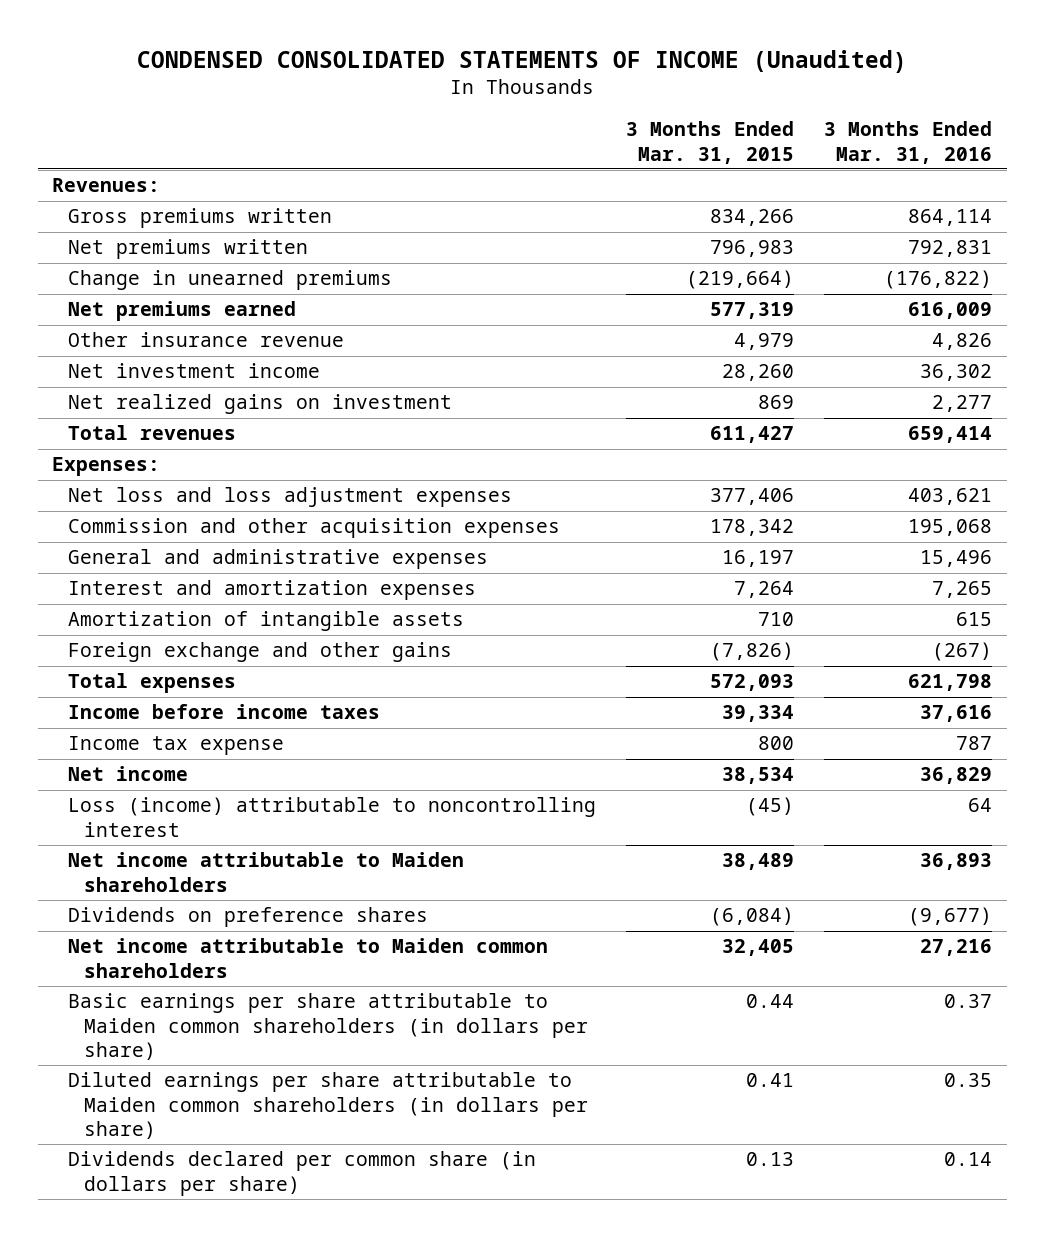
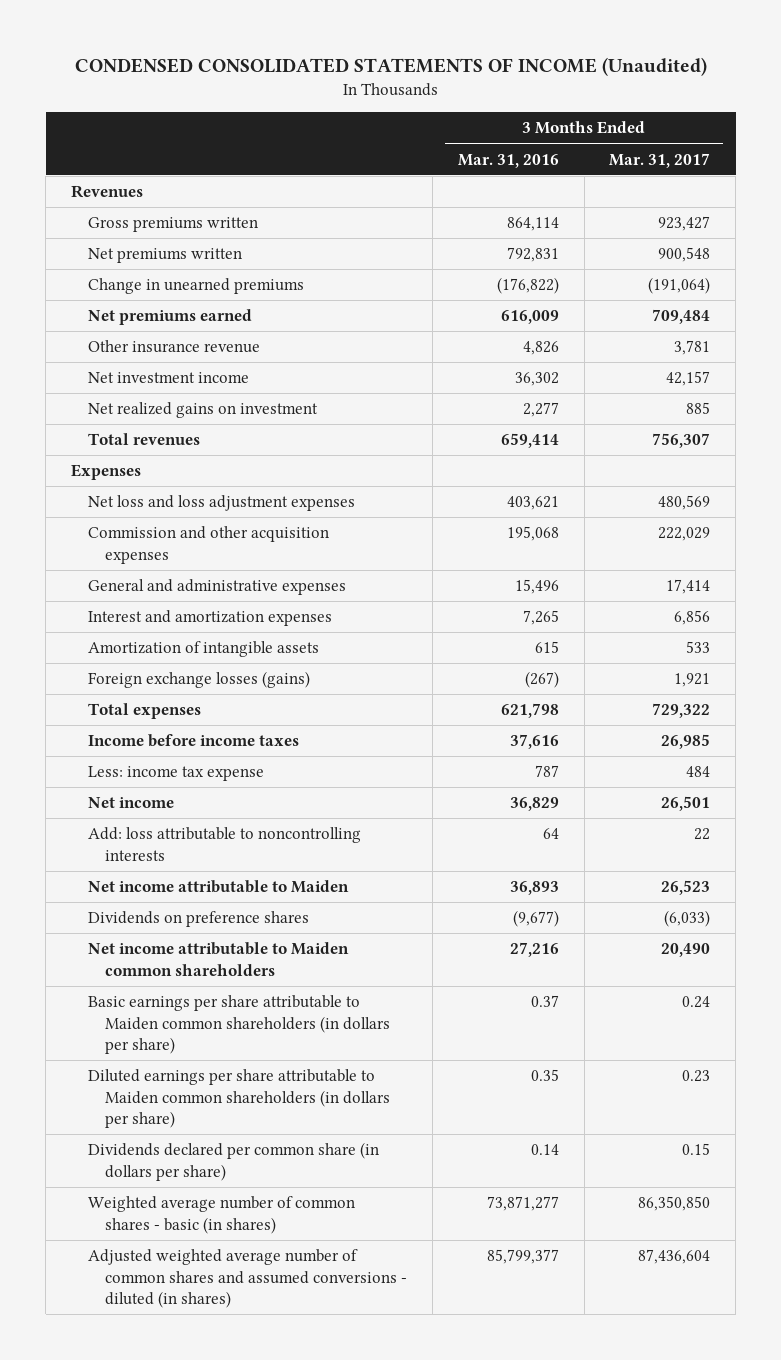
[625,121,794,164] 3 Months Ended Mar. 31, 2015 -> none
none -> [609,152,711,168] Mar. 31, 2017
[52,178,161,193] Revenues: -> [71,185,144,199] Revenues
[52,457,161,477] Expenses: -> [71,464,142,481] Expenses
[68,642,453,663] Foreign exchange and other gains -> [88,671,311,689] Foreign exchange losses (gains)
[68,736,285,756] Income tax expense -> [88,766,265,782] Less: income tax expense
[68,797,597,837] Loss (income) attributable to noncontrolling interest -> [88,827,362,861] Add: loss attributable to noncontrolling interests
[68,852,465,892] Net income attributable to Maiden shareholders -> [88,880,350,894] Net income attributable to Maiden
none -> [88,1196,356,1234] Weighted average number of common shares - basic (in shares)
none -> [88,1249,408,1308] Adjusted weighted average number of common shares and assumed conversions - diluted (in shares)

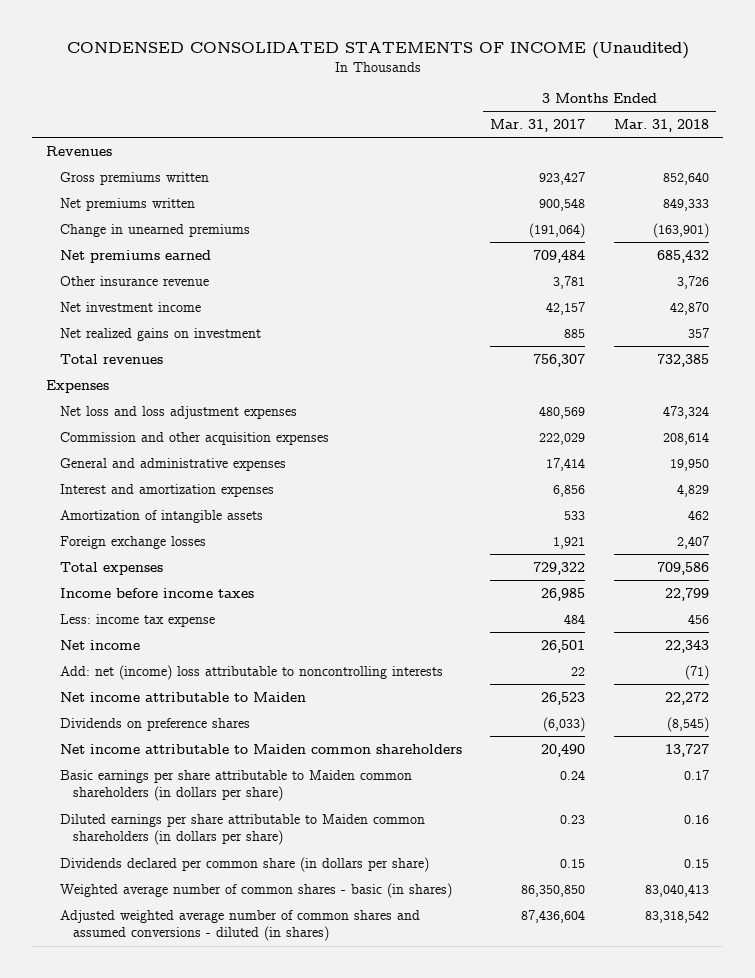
[457,153,559,168] Mar. 31, 2016 -> none
none -> [613,119,709,133] Mar. 31, 2018
[88,671,311,689] Foreign exchange losses (gains) -> [59,535,206,549] Foreign exchange losses
[88,827,362,861] Add: loss attributable to noncontrolling interests -> [59,664,443,680] Add: net (income) loss attributable to noncontrolling interests

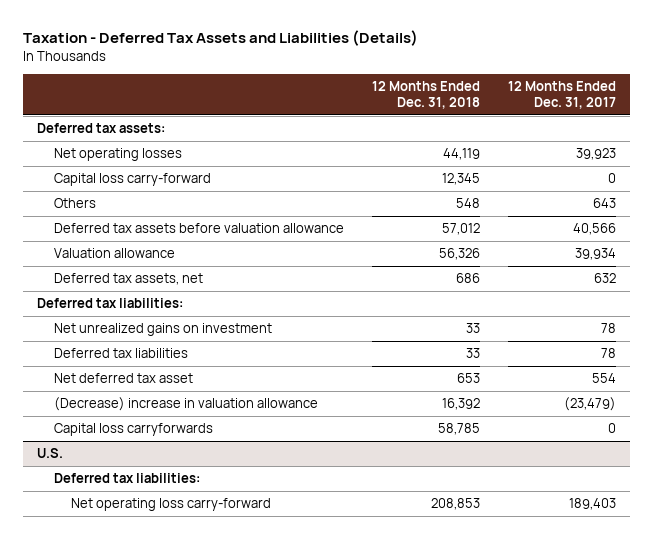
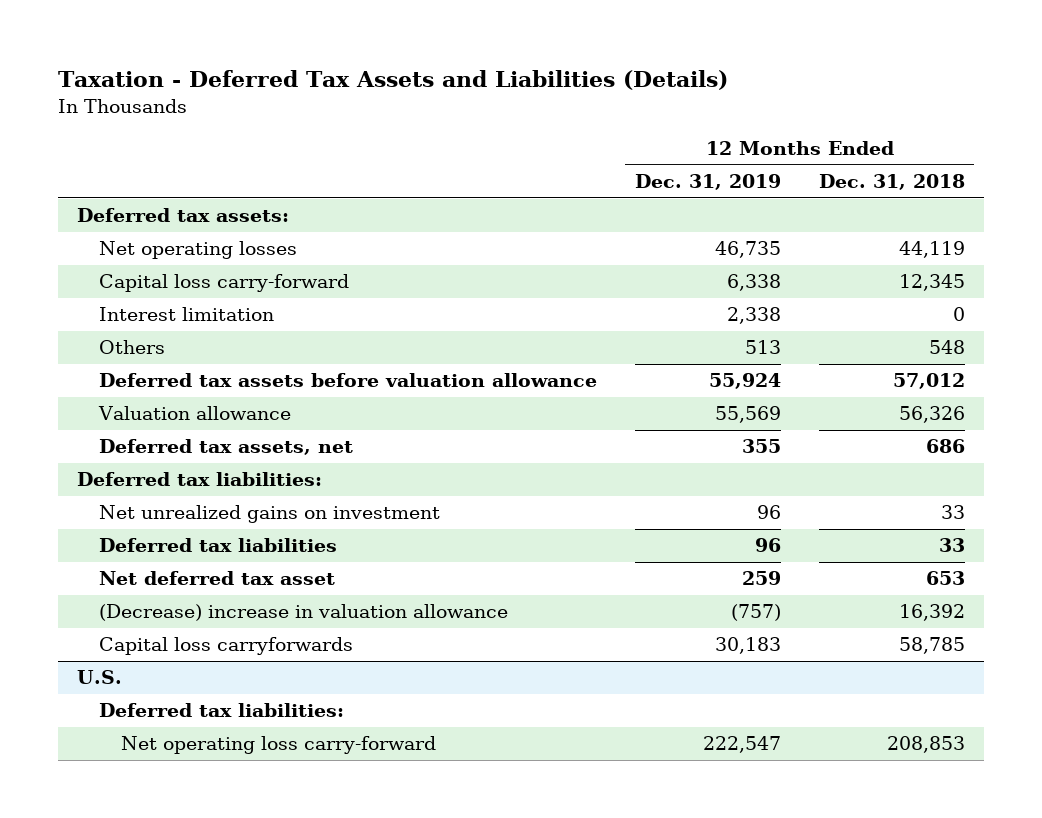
[507,81,616,110] 12 Months Ended Dec. 31, 2017 -> none
none -> [634,174,781,191] Dec. 31, 2019
none -> [98,307,274,322] Interest limitation

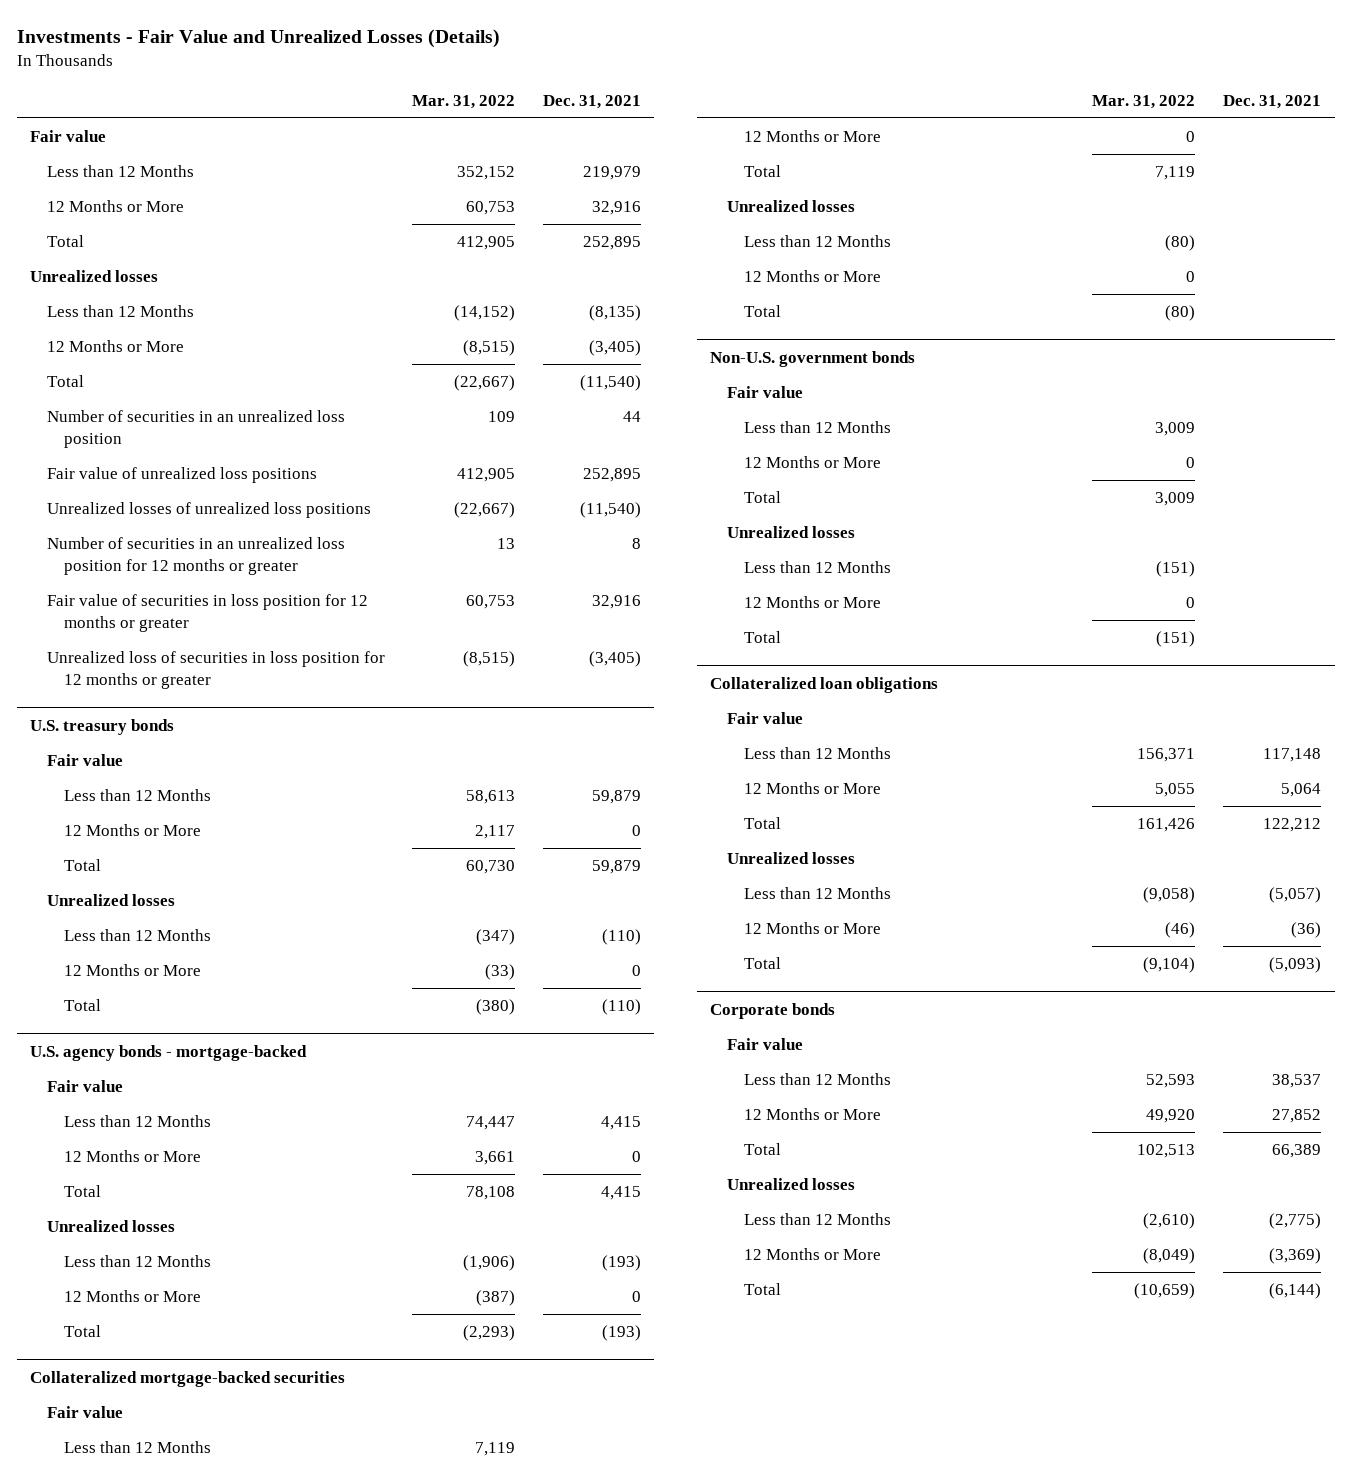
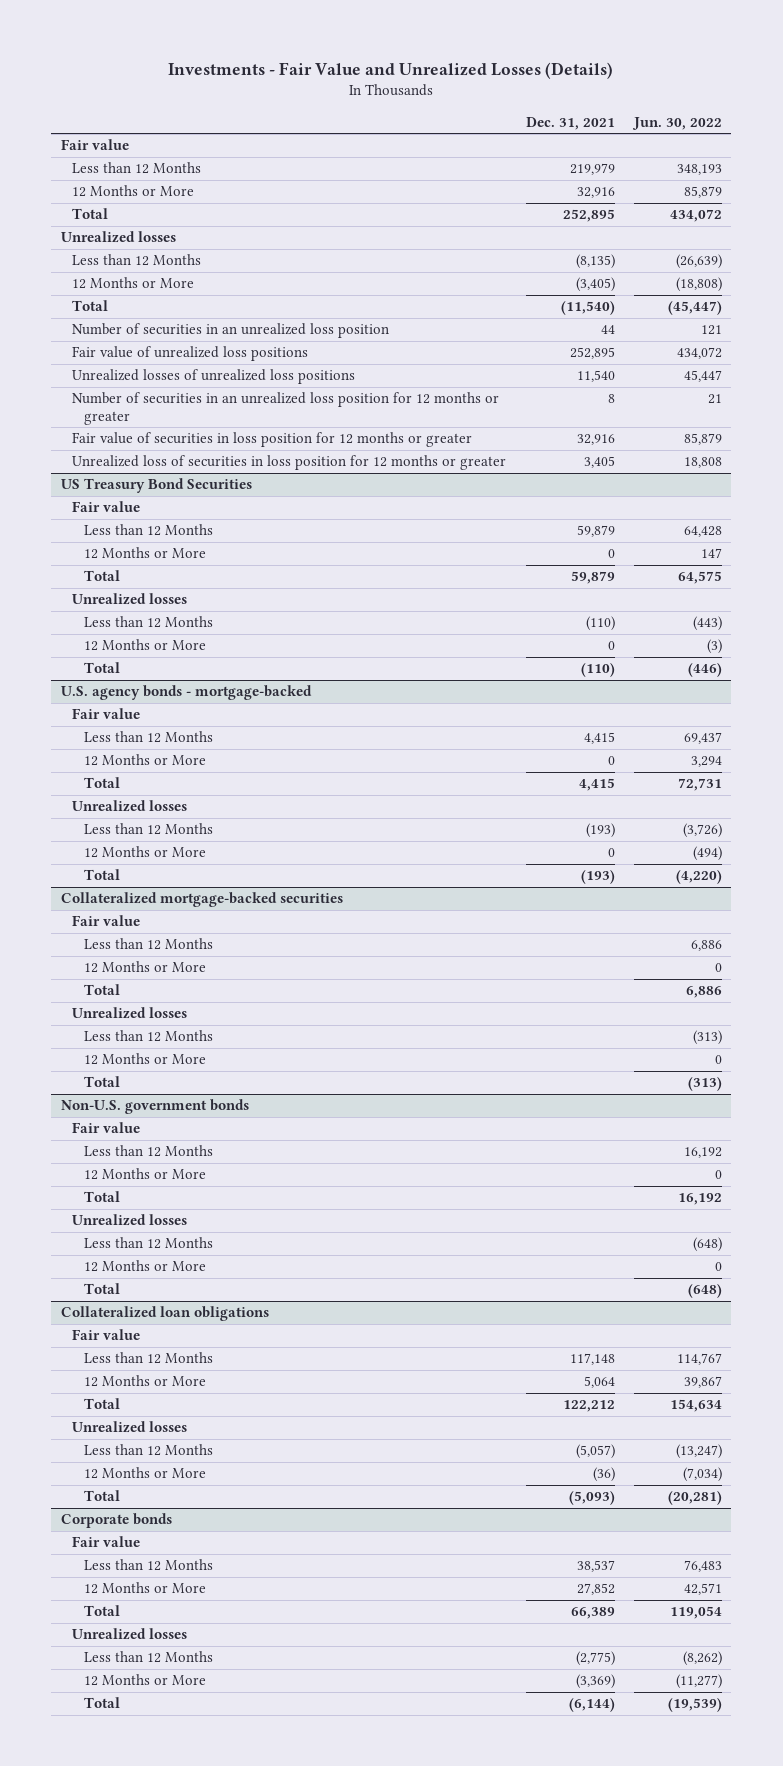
[412,94,516,109] Mar. 31, 2022 -> none
none -> [631,116,722,130] Jun. 30, 2022
[579,502,641,519] (11,540) -> [576,370,615,383] 11,540
[588,651,641,668] (3,405) -> [583,456,615,469] 3,405
[30,719,175,736] U.S. treasury bonds -> [60,478,252,494] US Treasury Bond Securities

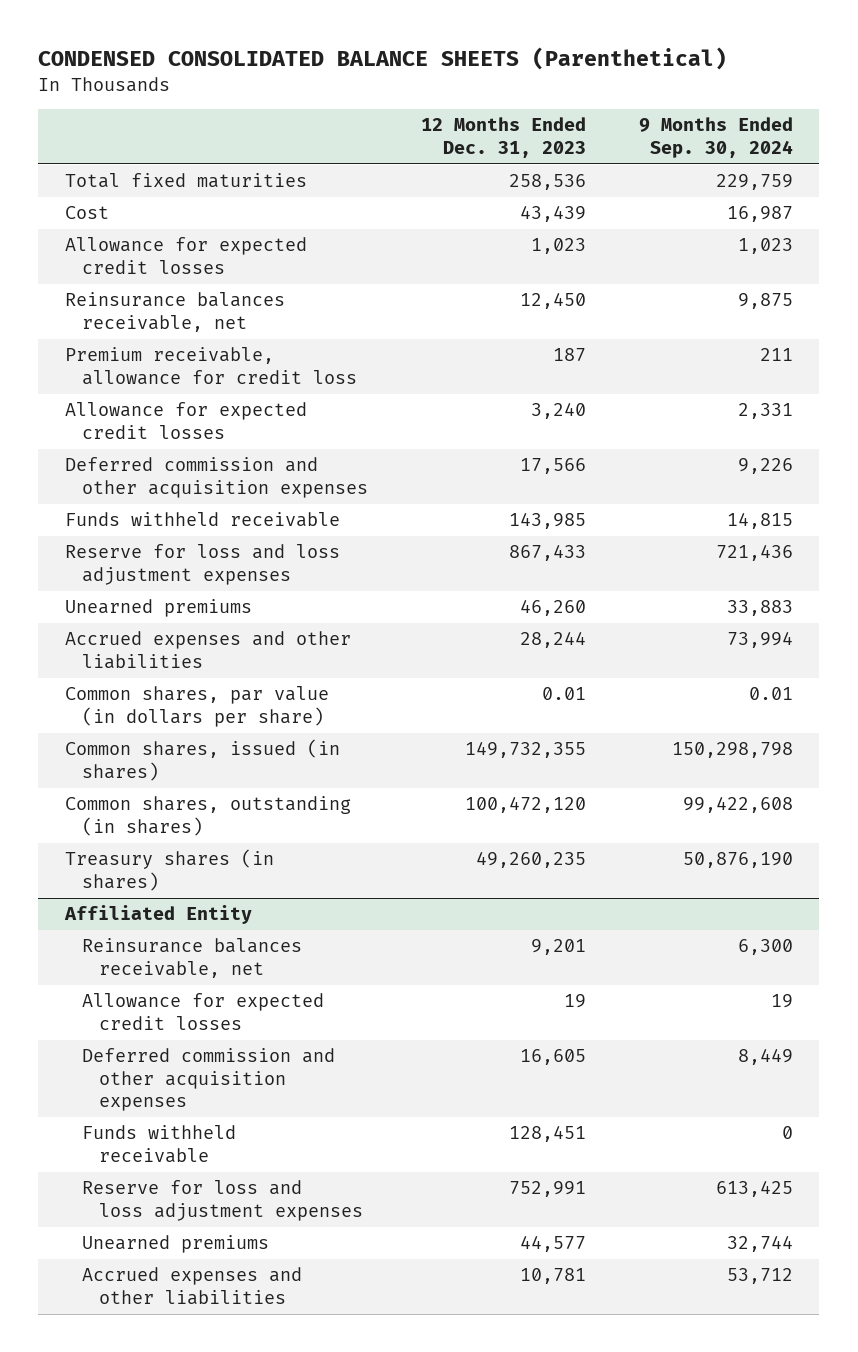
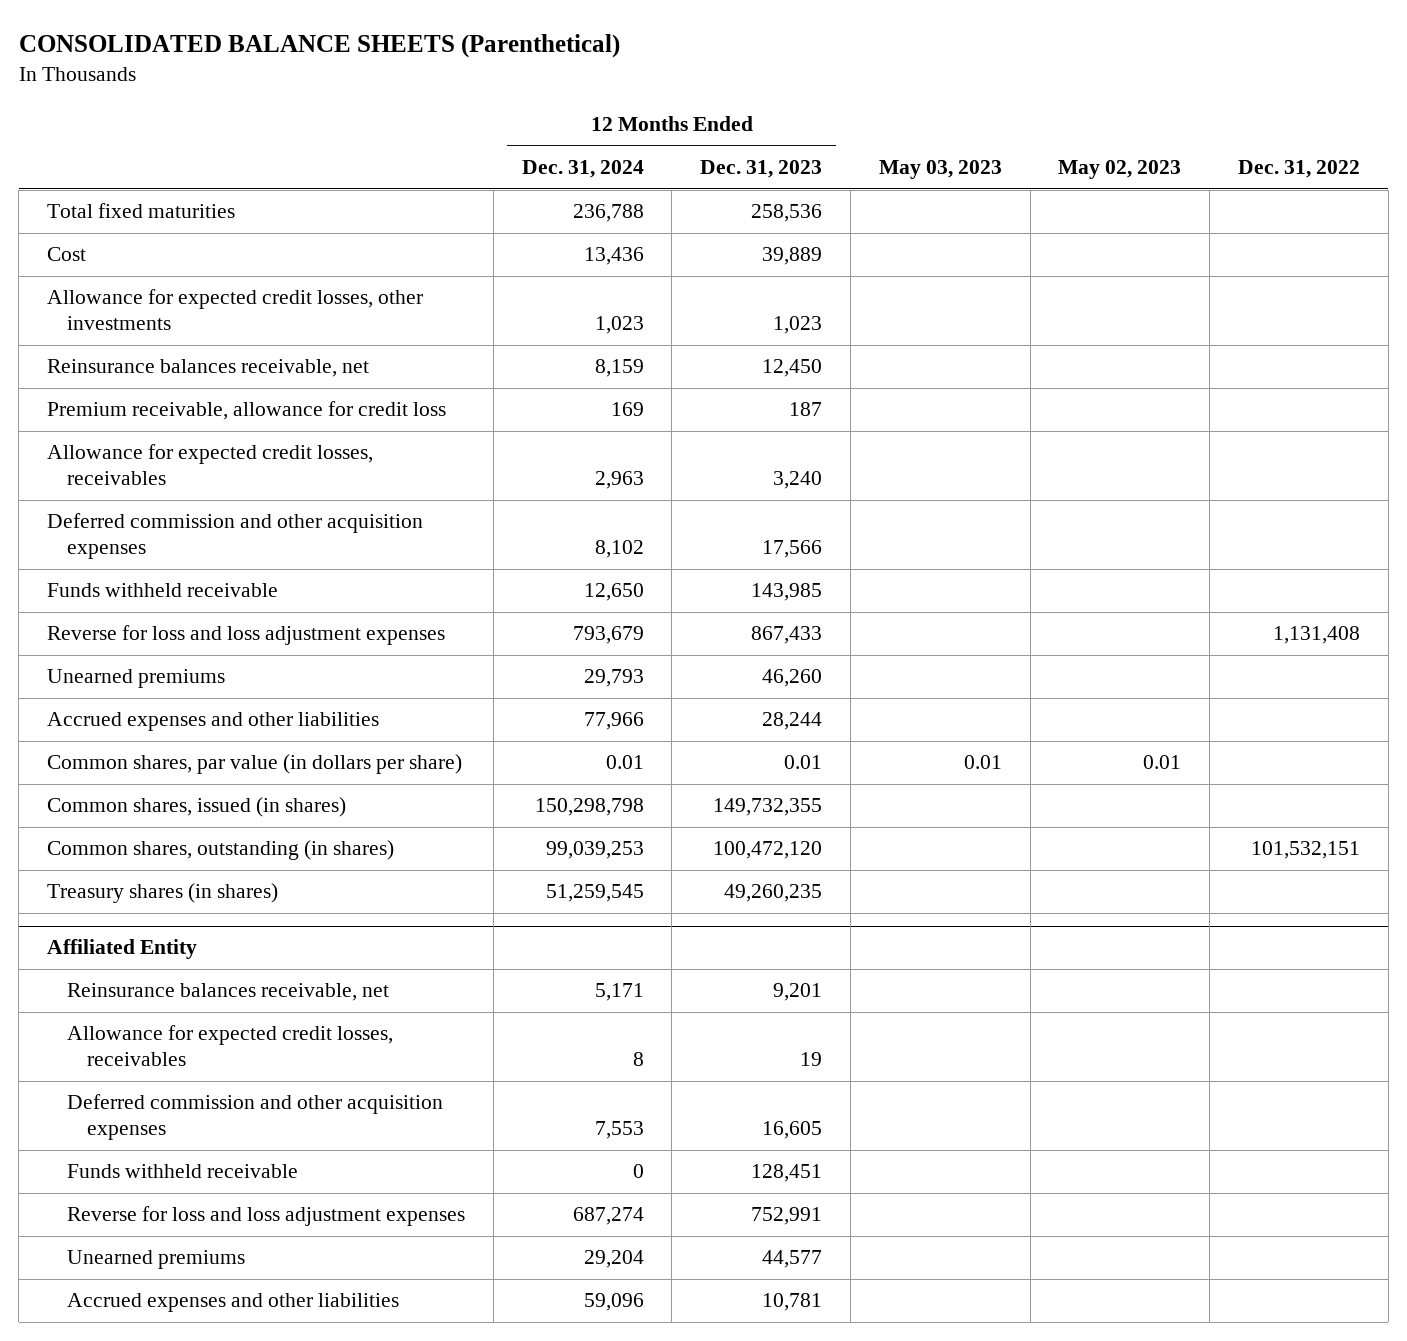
[38,47,728,71] CONDENSED CONSOLIDATED BALANCE SHEETS (Parenthetical) -> [18,34,620,59] CONSOLIDATED BALANCE SHEETS (Parenthetical)
[638,117,793,158] 9 Months Ended Sep. 30, 2024 -> none
none -> [521,160,644,179] Dec. 31, 2024
none -> [878,160,1002,180] May 03, 2023
none -> [1058,160,1182,180] May 02, 2023
none -> [1237,160,1360,179] Dec. 31, 2022
[519,206,586,223] 43,439 -> [762,247,823,266] 39,889
[64,237,307,274] Allowance for expected credit losses -> [47,289,424,331] Allowance for expected credit losses, other investments
[64,402,307,439] Allowance for expected credit losses -> [47,444,374,486] Allowance for expected credit losses, receivables
[64,544,340,585] Reserve for loss and loss adjustment expenses -> [47,625,446,646] Reverse for loss and loss adjustment expenses
[81,993,324,1030] Allowance for expected credit losses -> [66,1025,393,1067] Allowance for expected credit losses, receivables
[81,1180,363,1221] Reserve for loss and loss adjustment expenses -> [66,1206,465,1227] Reverse for loss and loss adjustment expenses

